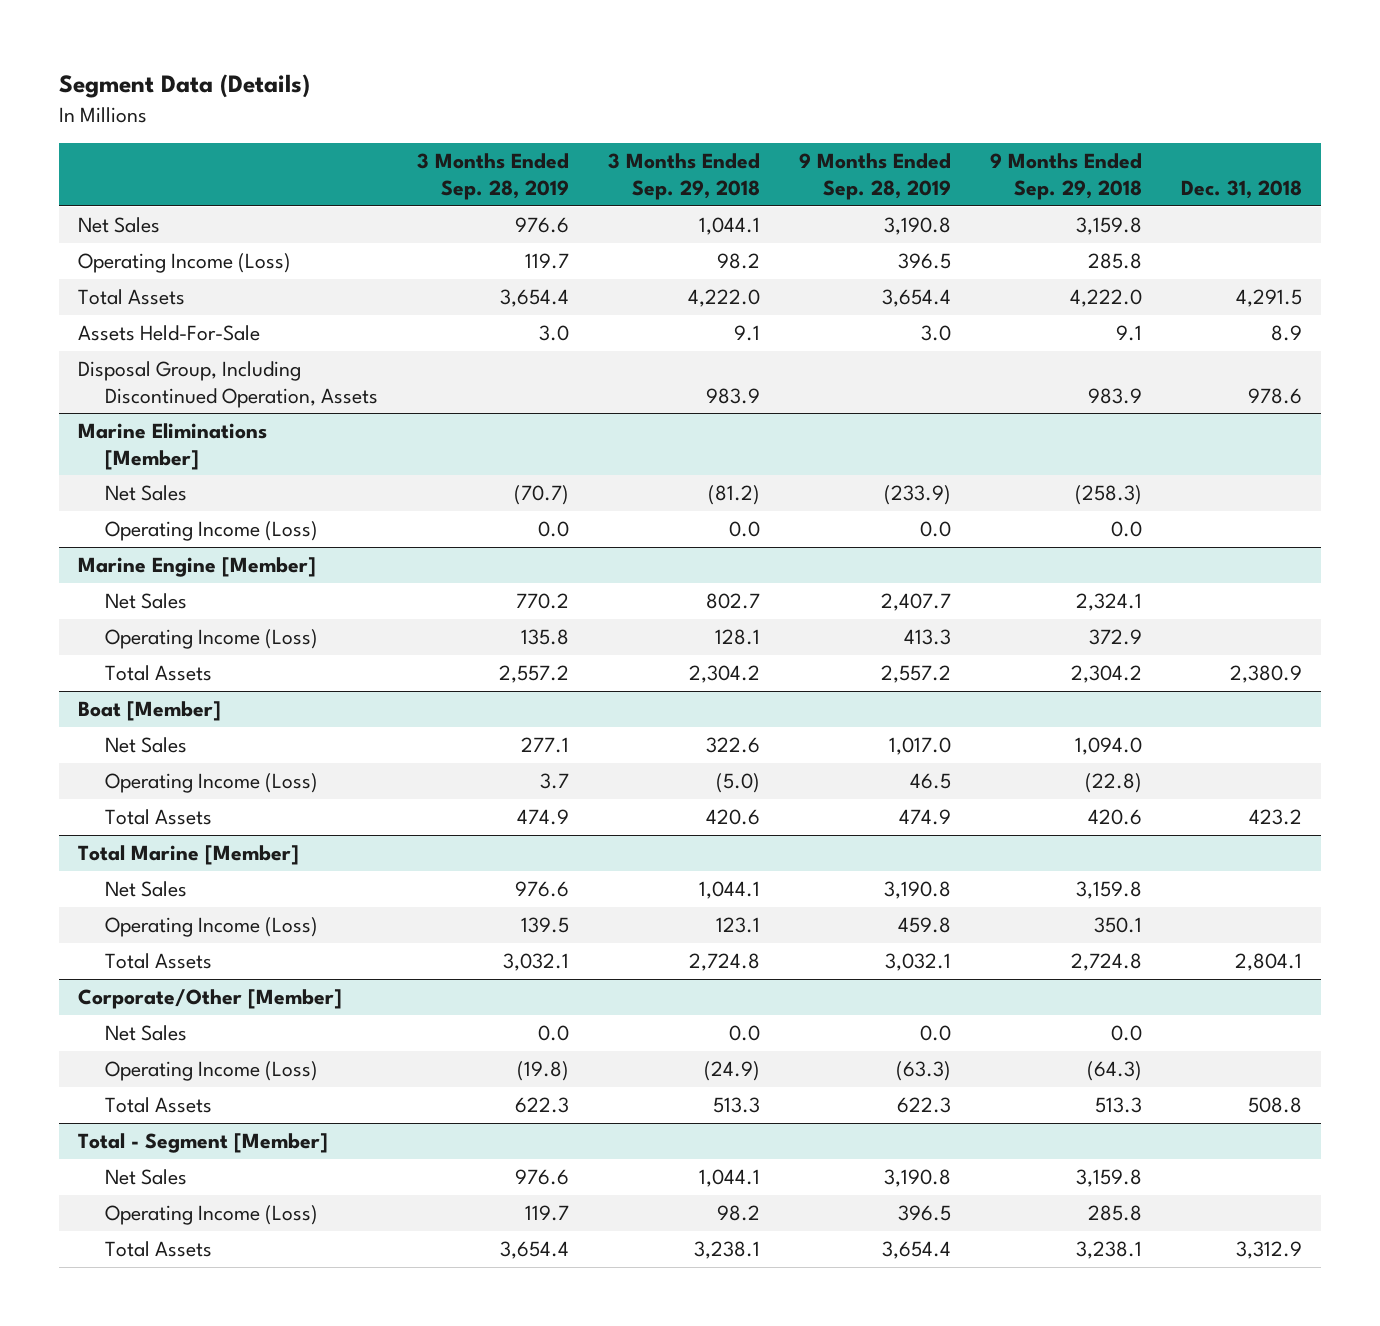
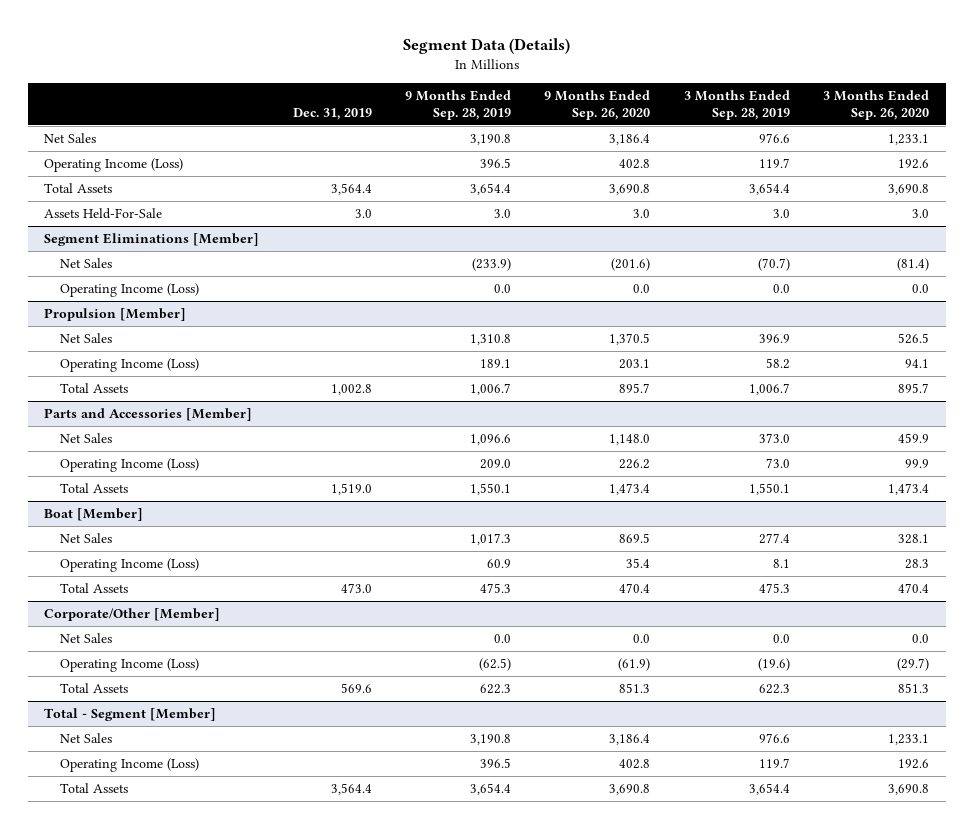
[607,153,760,200] 3 Months Ended Sep. 29, 2018 -> none
[989,153,1142,200] 9 Months Ended Sep. 29, 2018 -> none
[1180,179,1302,199] Dec. 31, 2018 -> none
none -> [292,108,372,121] Dec. 31, 2019
none -> [544,90,651,121] 9 Months Ended Sep. 26, 2020
none -> [822,90,929,121] 3 Months Ended Sep. 26, 2020
[78,361,378,408] Disposal Group, Including Discontinued Operation, Assets -> none
[78,423,268,470] Marine Eliminations [Member] -> [44,233,260,247] Segment Eliminations [Member]
[78,557,317,578] Marine Engine [Member] -> none
none -> [44,308,187,322] Propulsion [Member]
[515,593,569,610] 770.2 -> [758,334,790,344] 396.9
[880,593,951,612] 2,407.7 -> [470,334,512,346] 1,310.8
[520,629,569,646] 135.8 -> [765,358,790,370] 58.2
[903,629,951,646] 413.3 -> [480,359,512,369] 189.1
[498,665,569,684] 2,557.2 -> [748,383,790,396] 1,006.7
[880,665,951,684] 2,557.2 -> [470,383,512,396] 1,006.7
none -> [44,408,253,422] Parts and Accessories [Member]
none -> [59,433,112,444] Net Sales
none -> [59,458,199,473] Operating Income (Loss)
none -> [59,483,128,494] Total Assets
[78,845,300,866] Total Marine [Member] -> none
[104,881,187,898] Net Sales -> none
[104,917,318,938] Operating Income (Loss) -> none
[104,953,212,970] Total Assets -> none
[520,737,569,754] 277.1 -> [758,533,790,545] 277.4
[888,737,951,756] 1,017.0 -> [470,533,512,546] 1,017.3
[539,773,569,790] 3.7 -> [772,559,790,569] 8.1
[909,773,951,790] 46.5 -> [487,559,512,569] 60.9
[516,809,569,826] 474.9 -> [758,583,790,594] 475.3
[898,809,951,826] 474.9 -> [480,583,512,594] 475.3
[516,1061,569,1082] (19.8) -> [757,658,790,672] (19.6)
[895,1061,951,1082] (63.3) -> [479,658,512,672] (62.5)

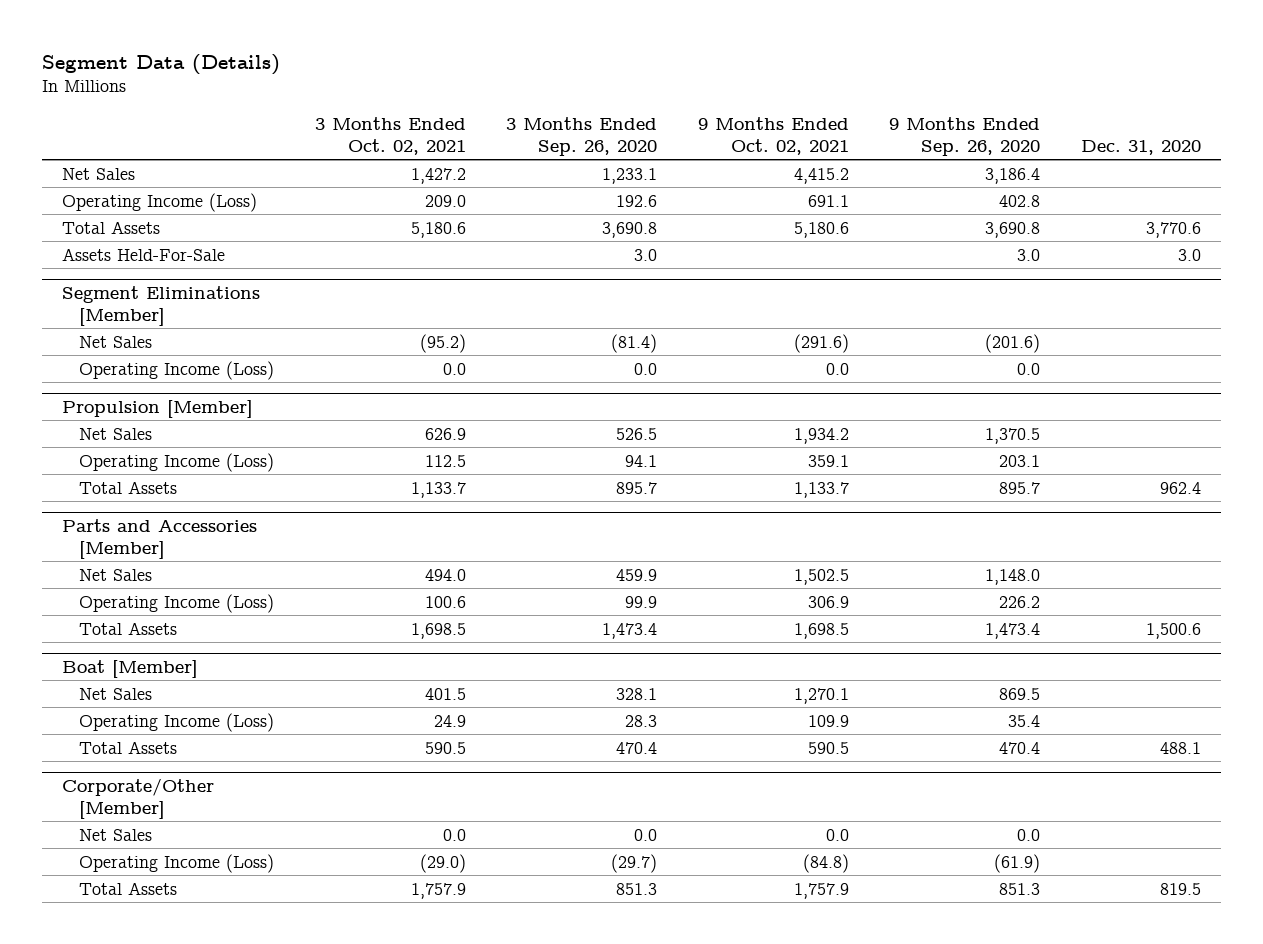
[292,108,372,121] Dec. 31, 2019 -> none
[405,90,512,121] 9 Months Ended Sep. 28, 2019 -> none
[683,90,790,121] 3 Months Ended Sep. 28, 2019 -> none
none -> [314,116,466,155] 3 Months Ended Oct. 02, 2021
none -> [697,116,849,155] 9 Months Ended Oct. 02, 2021
none -> [1080,139,1201,155] Dec. 31, 2020
[44,708,217,722] Total - Segment [Member] -> none
[59,733,112,744] Net Sales -> none
[59,758,199,773] Operating Income (Loss) -> none
[59,783,128,794] Total Assets -> none

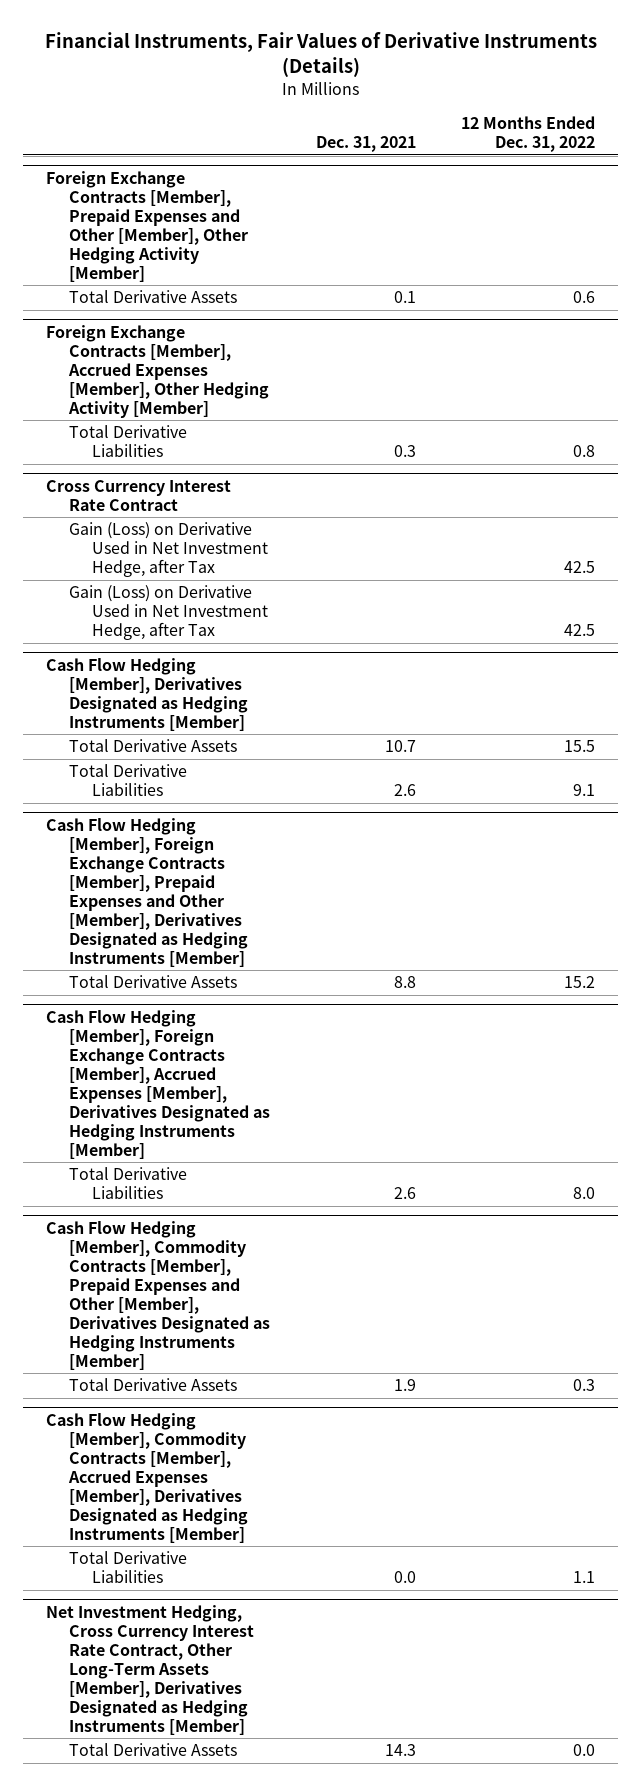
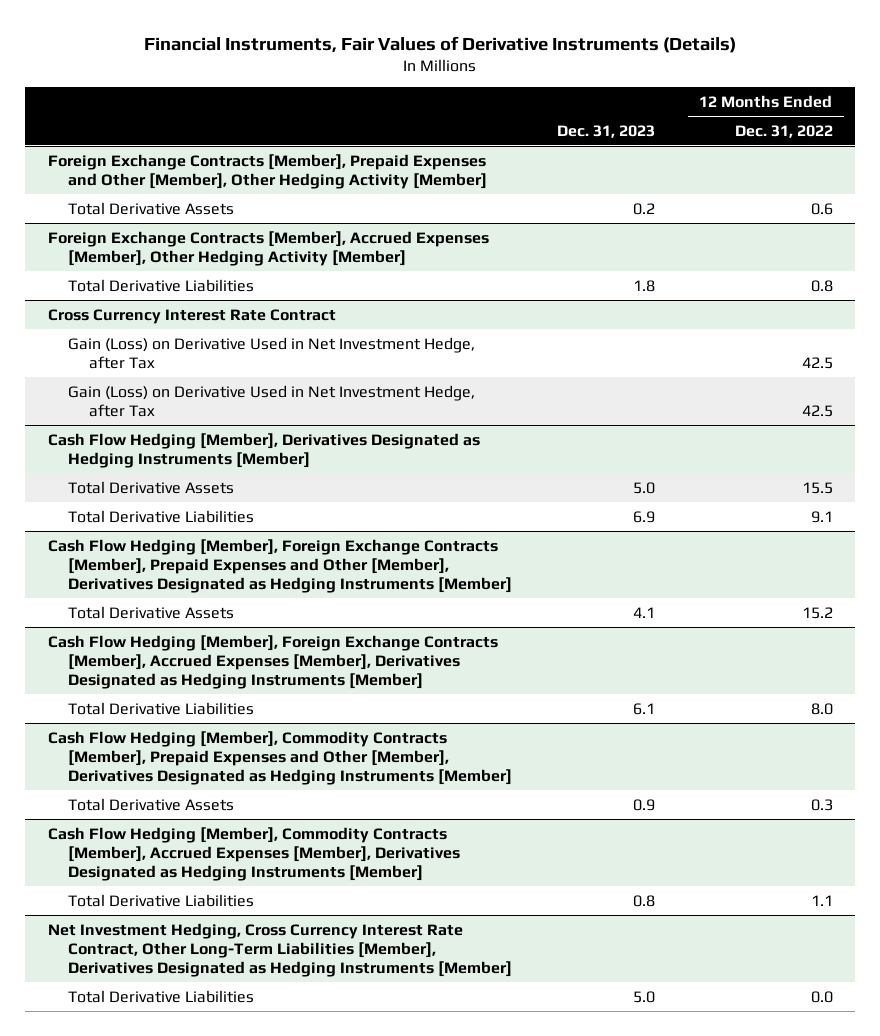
[315,136,416,153] Dec. 31, 2021 -> none
none -> [556,124,655,138] Dec. 31, 2023
[46,1604,255,1735] Net Investment Hedging, Cross Currency Interest Rate Contract, Other Long-Term Assets [Member], Derivatives Designated as Hedging Instruments [Member] -> [47,922,513,977] Net Investment Hedging, Cross Currency Interest Rate Contract, Other Long-Term Liabilities [Member], Derivatives Designated as Hedging Instruments [Member]
[69,1743,238,1757] Total Derivative Assets -> [68,989,255,1003] Total Derivative Liabilities

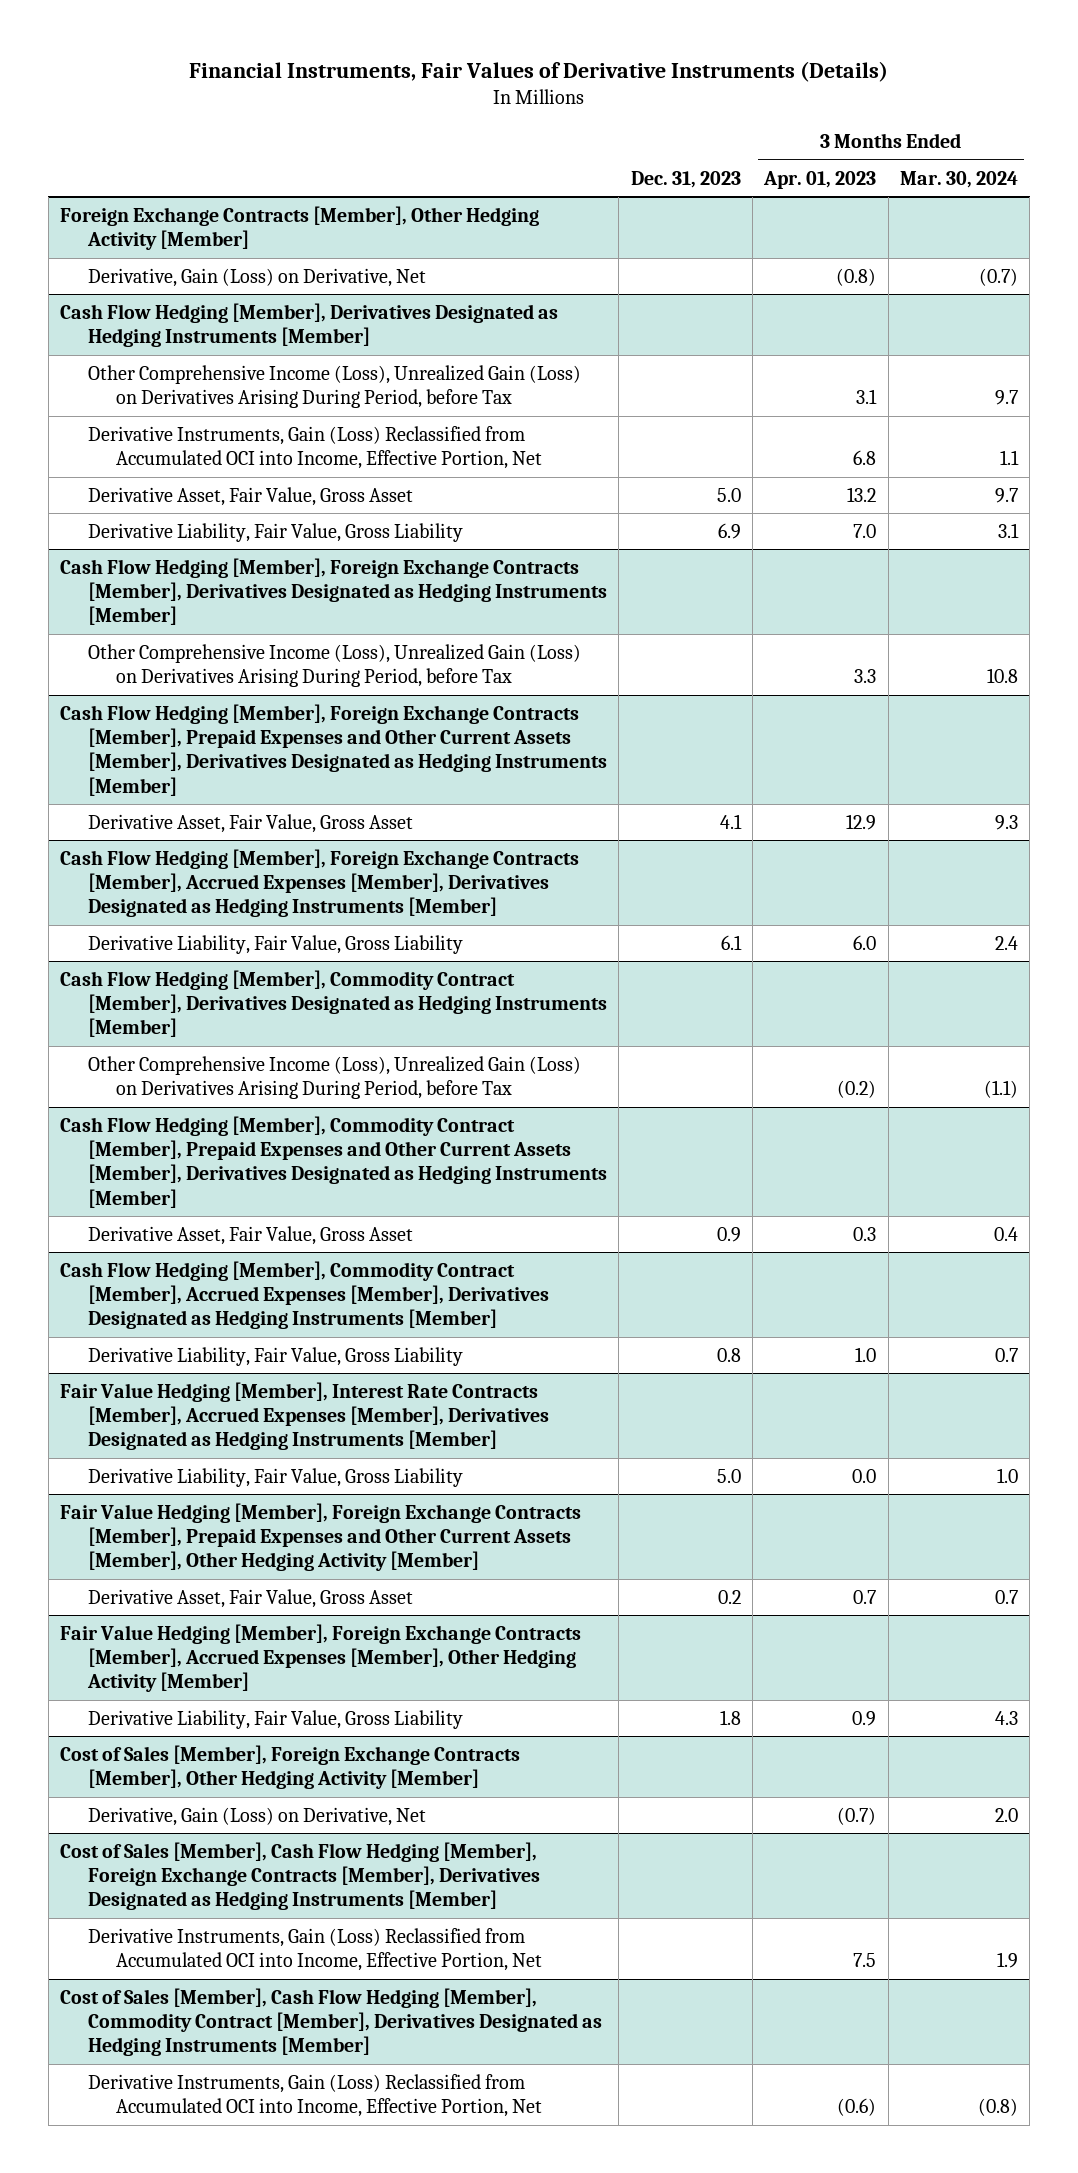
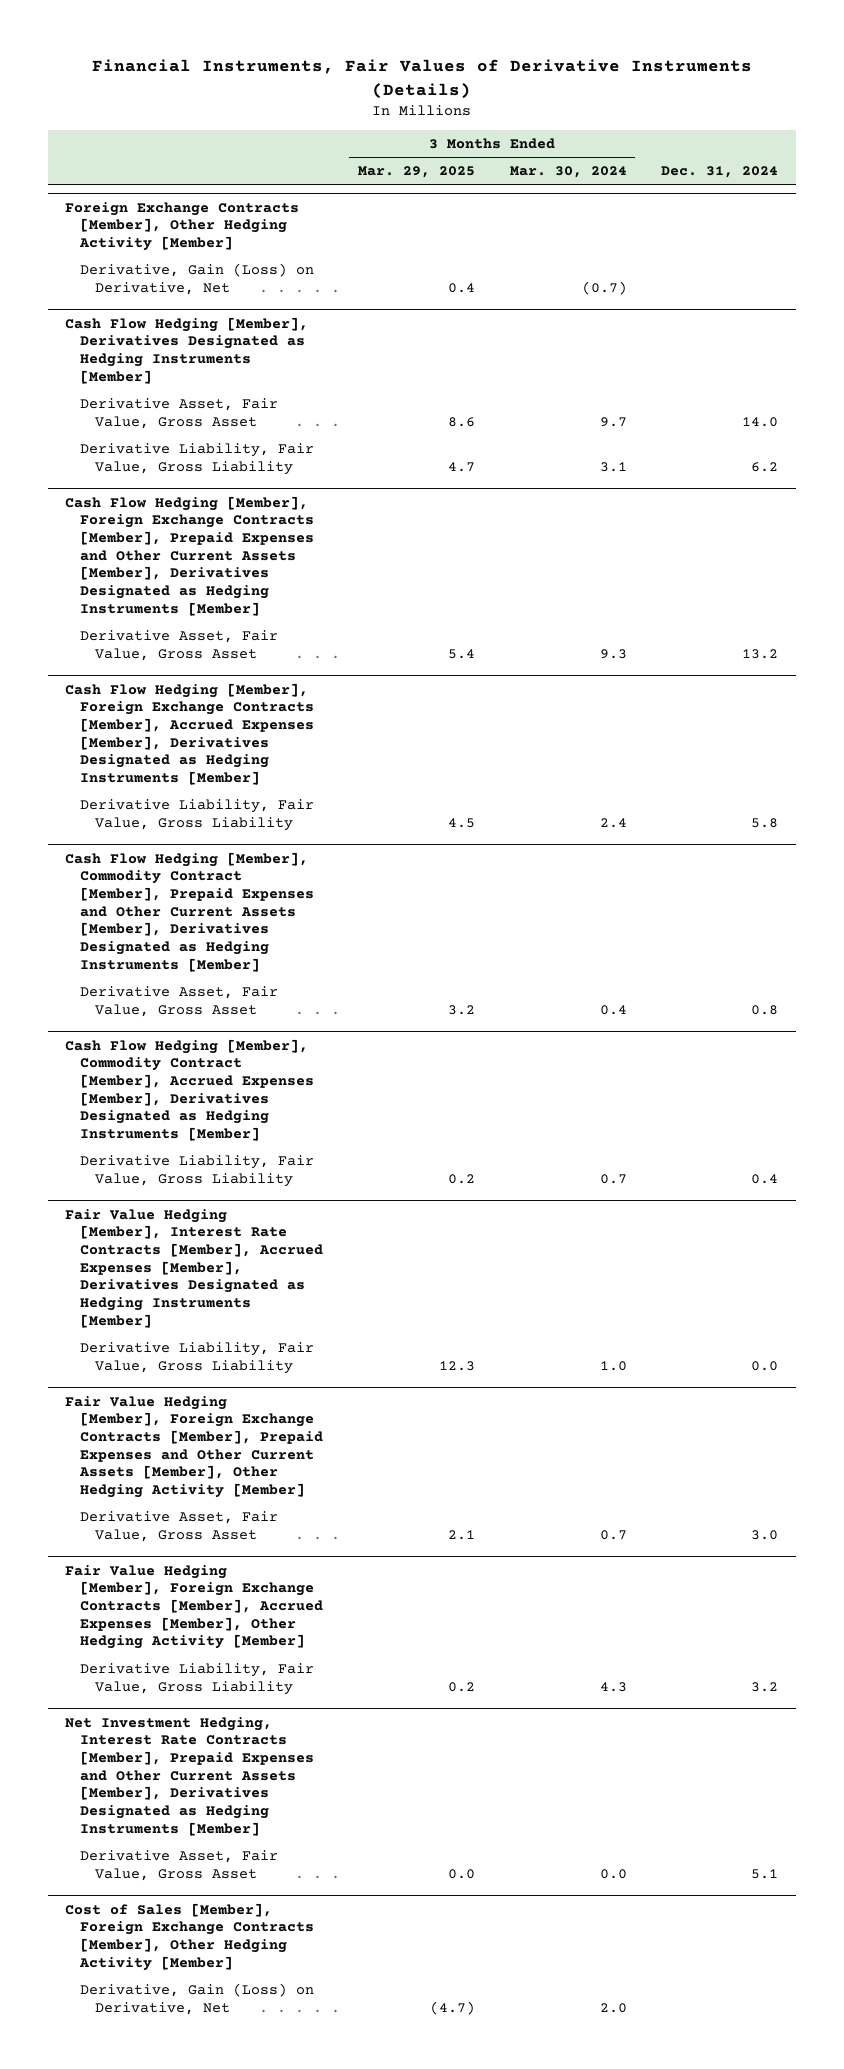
[630,170,741,188] Dec. 31, 2023 -> none
[763,170,877,189] Apr. 01, 2023 -> none
none -> [357,165,475,178] Mar. 29, 2025
none -> [661,165,779,178] Dec. 31, 2024
[88,364,582,408] Other Comprehensive Income (Loss), Unrealized Gain (Loss) on Derivatives Arising During Period, before Tax -> none
[88,425,543,469] Derivative Instruments, Gain (Loss) Reclassified from Accumulated OCI into Income, Effective Portion, Net -> none
[60,557,608,626] Cash Flow Hedging [Member], Foreign Exchange Contracts [Member], Derivatives Designated as Hedging Instruments [Member] -> none
[88,643,582,687] Other Comprehensive Income (Loss), Unrealized Gain (Loss) on Derivatives Arising During Period, before Tax -> none
[60,969,608,1038] Cash Flow Hedging [Member], Commodity Contract [Member], Derivatives Designated as Hedging Instruments [Member] -> none
[88,1055,582,1099] Other Comprehensive Income (Loss), Unrealized Gain (Loss) on Derivatives Arising During Period, before Tax -> none
none -> [65,1716,315,1836] Net Investment Hedging, Interest Rate Contracts [Member], Prepaid Expenses and Other Current Assets [Member], Derivatives Designated as Hedging Instruments [Member]
none -> [80,1849,279,1881] Derivative Asset, Fair Value, Gross Asset
[60,1841,541,1911] Cost of Sales [Member], Cash Flow Hedging [Member], Foreign Exchange Contracts [Member], Derivatives Designated as Hedging Instruments [Member] -> none
[88,1927,543,1971] Derivative Instruments, Gain (Loss) Reclassified from Accumulated OCI into Income, Effective Portion, Net -> none
[60,1987,603,2057] Cost of Sales [Member], Cash Flow Hedging [Member], Commodity Contract [Member], Derivatives Designated as Hedging Instruments [Member] -> none
[88,2073,543,2117] Derivative Instruments, Gain (Loss) Reclassified from Accumulated OCI into Income, Effective Portion, Net -> none

